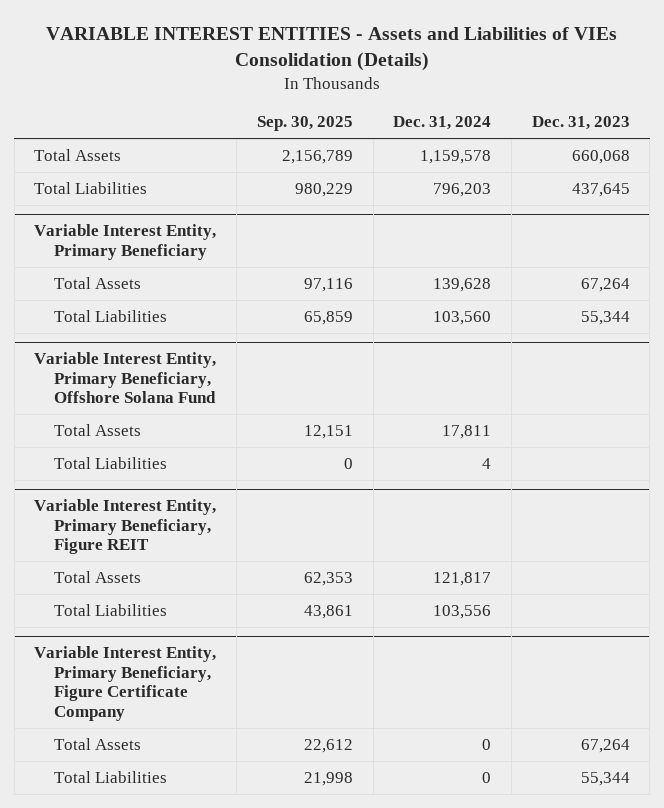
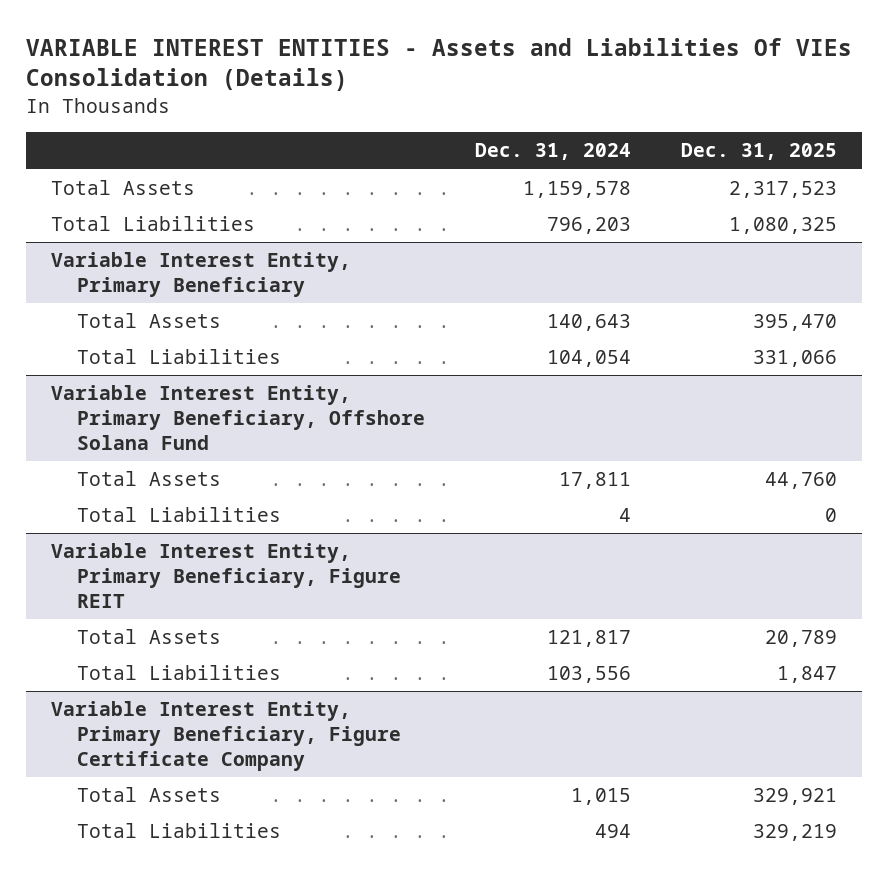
[46,27,618,72] VARIABLE INTEREST ENTITIES - Assets and Liabilities of VIEs Consolidation (Details) -> [25,38,852,92] VARIABLE INTEREST ENTITIES - Assets and Liabilities Of VIEs Consolidation (Details)
[256,116,353,132] Sep. 30, 2025 -> none
[531,116,630,131] Dec. 31, 2023 -> none
none -> [680,143,837,161] Dec. 31, 2025
[433,277,492,292] 139,628 -> [546,314,631,332] 140,643
[433,310,492,325] 103,560 -> [546,350,631,368] 104,054
[482,738,492,750] 0 -> [570,788,631,806] 1,015
[482,771,492,783] 0 -> [594,824,631,839] 494

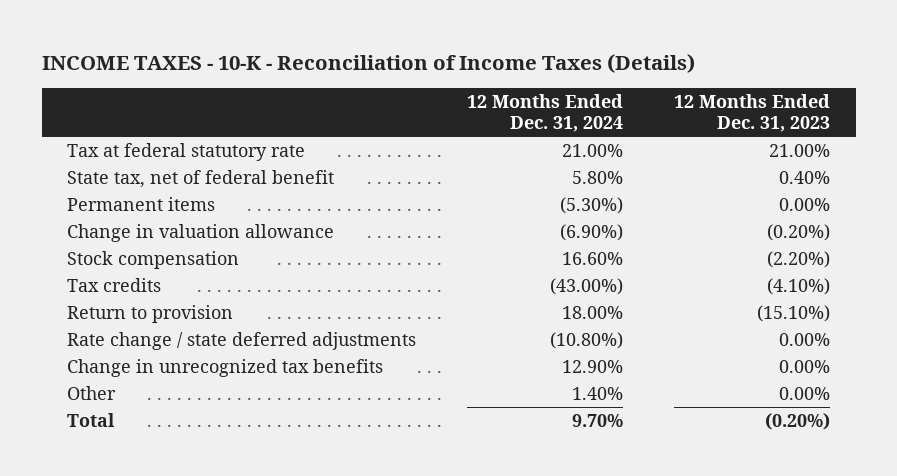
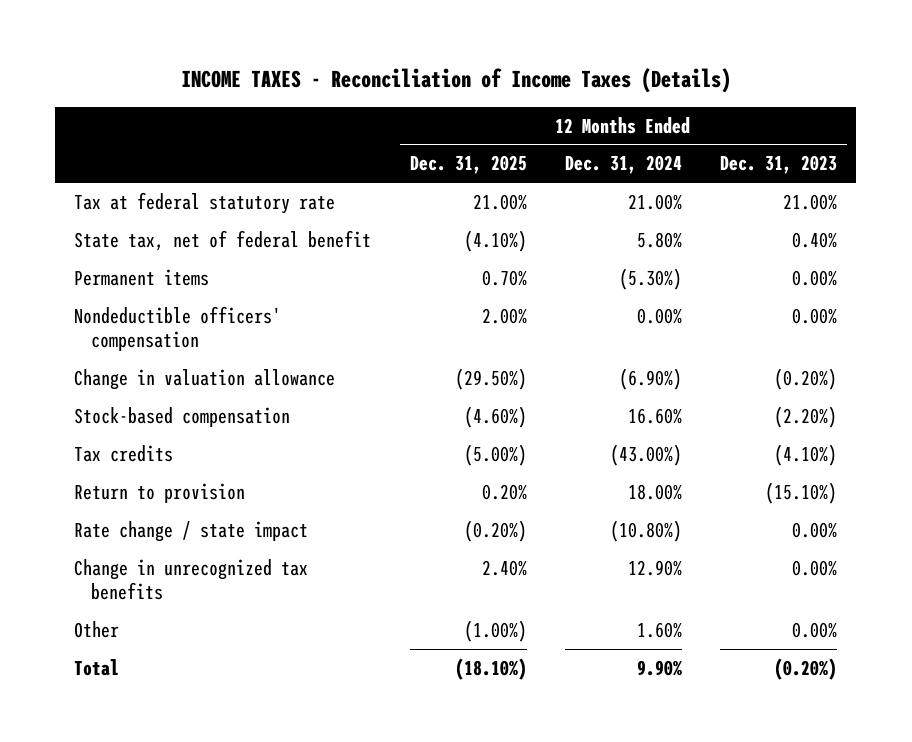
[41,53,695,73] INCOME TAXES - 10-K - Reconciliation of Income Taxes (Details) -> [180,67,731,93] INCOME TAXES - Reconciliation of Income Taxes (Details)
none -> [409,155,527,175] Dec. 31, 2025
none -> [74,305,282,351] Nondeductible officers' compensation
[67,251,240,270] Stock compensation -> [74,406,291,427] Stock-based compensation
[67,332,417,351] Rate change / state deferred adjustments -> [74,520,309,542] Rate change / state impact
[572,387,624,401] 1.40% -> [636,621,682,638] 1.60%
[572,414,624,428] 9.70% -> [636,659,682,676] 9.90%

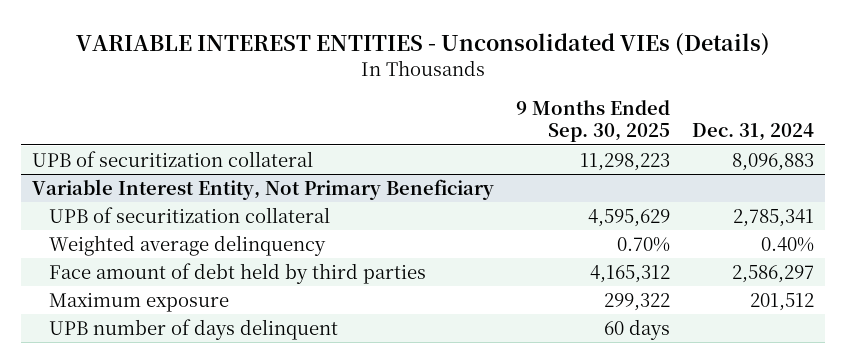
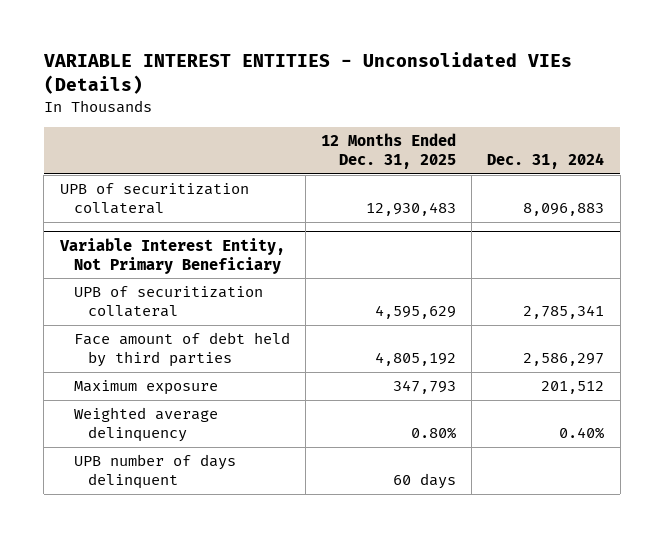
[515,100,670,143] 9 Months Ended Sep. 30, 2025 -> none
none -> [320,133,456,170] 12 Months Ended Dec. 31, 2025
[49,234,327,256] Weighted average delinquency -> [73,407,218,443] Weighted average delinquency

